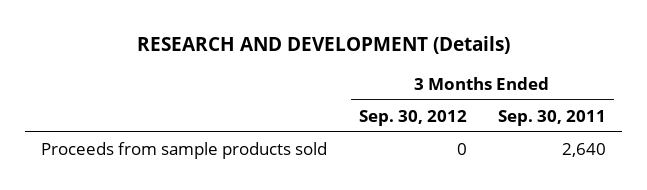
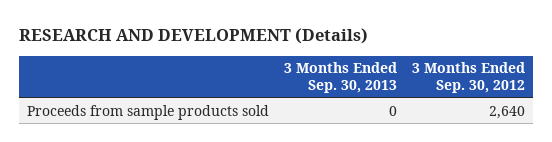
[498,109,607,126] Sep. 30, 2011 -> none
none -> [284,62,398,93] 3 Months Ended Sep. 30, 2013
[456,142,467,155] 0 -> [489,105,526,119] 2,640

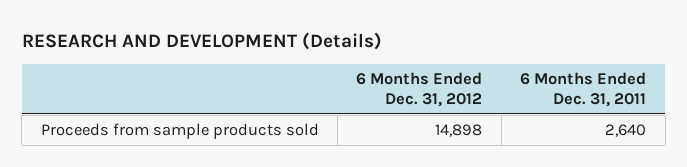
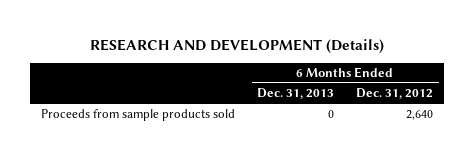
[520,71,647,108] 6 Months Ended Dec. 31, 2011 -> none
none -> [257,88,335,100] Dec. 31, 2013
[435,123,483,137] 14,898 -> [406,110,434,121] 2,640

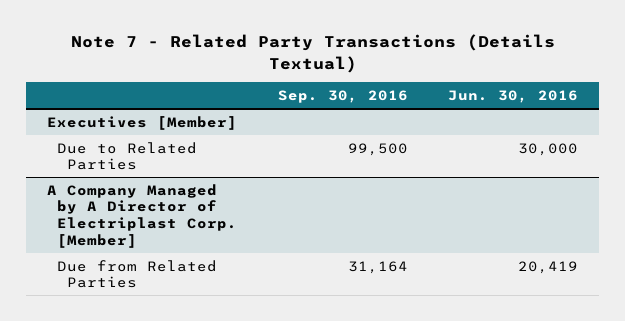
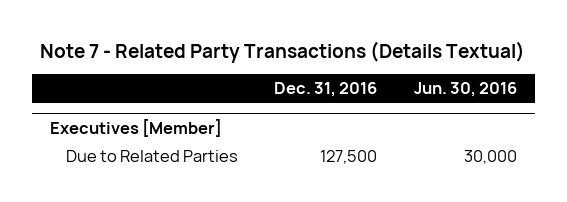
[277,89,408,103] Sep. 30, 2016 -> none
none -> [274,82,378,98] Dec. 31, 2016
[46,183,237,248] A Company Managed by A Director of Electriplast Corp. [Member] -> none
[56,259,217,289] Due from Related Parties -> none

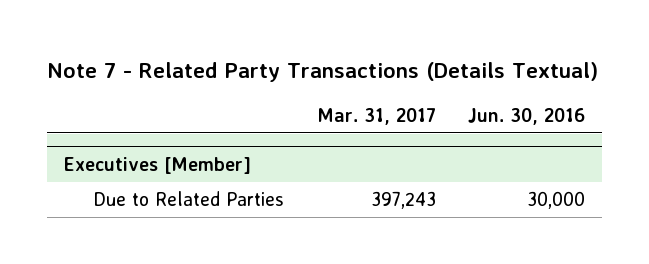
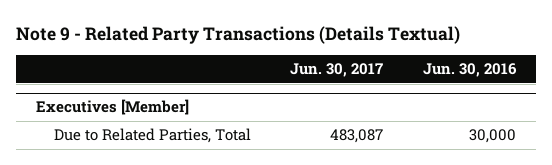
[47,62,599,83] Note 7 - Related Party Transactions (Details Textual) -> [16,25,461,44] Note 9 - Related Party Transactions (Details Textual)
[316,108,436,126] Mar. 31, 2017 -> none
none -> [290,63,384,78] Jun. 30, 2017
[93,191,285,207] Due to Related Parties -> [53,128,251,144] Due to Related Parties, Total

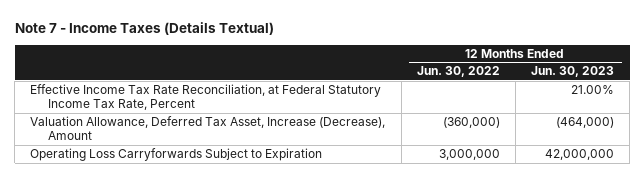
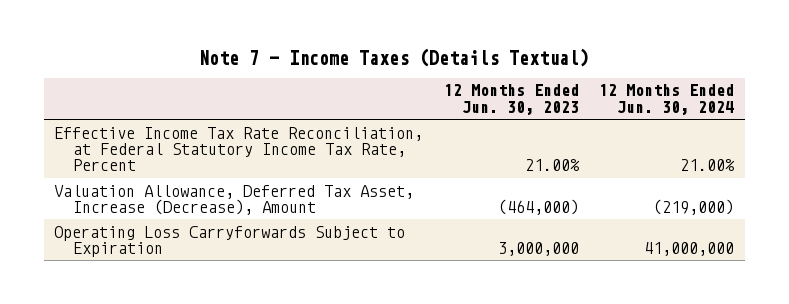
[416,66,500,78] Jun. 30, 2022 -> none
none -> [599,84,735,115] 12 Months Ended Jun. 30, 2024
[545,149,615,161] 42,000,000 -> [497,241,579,256] 3,000,000

